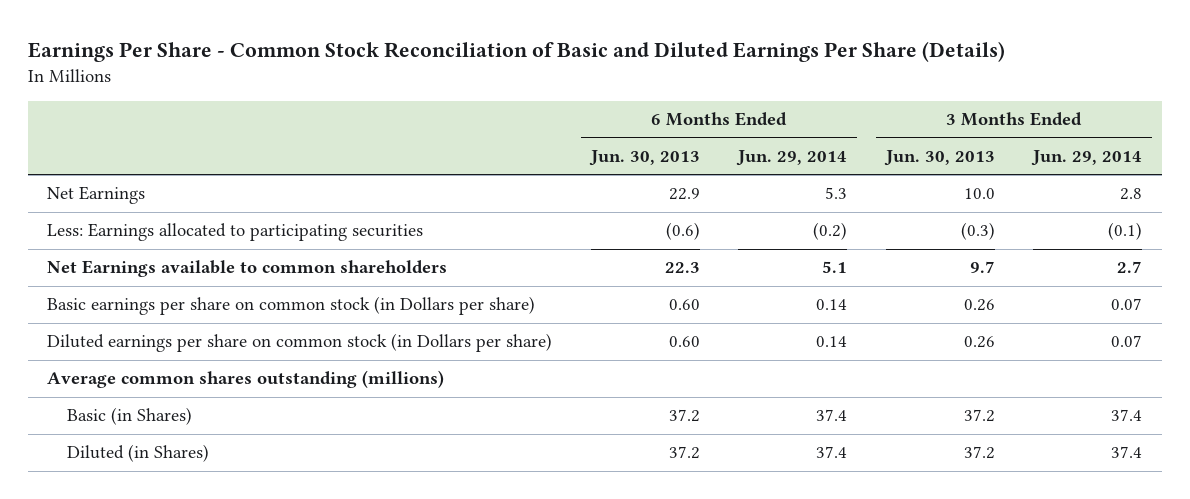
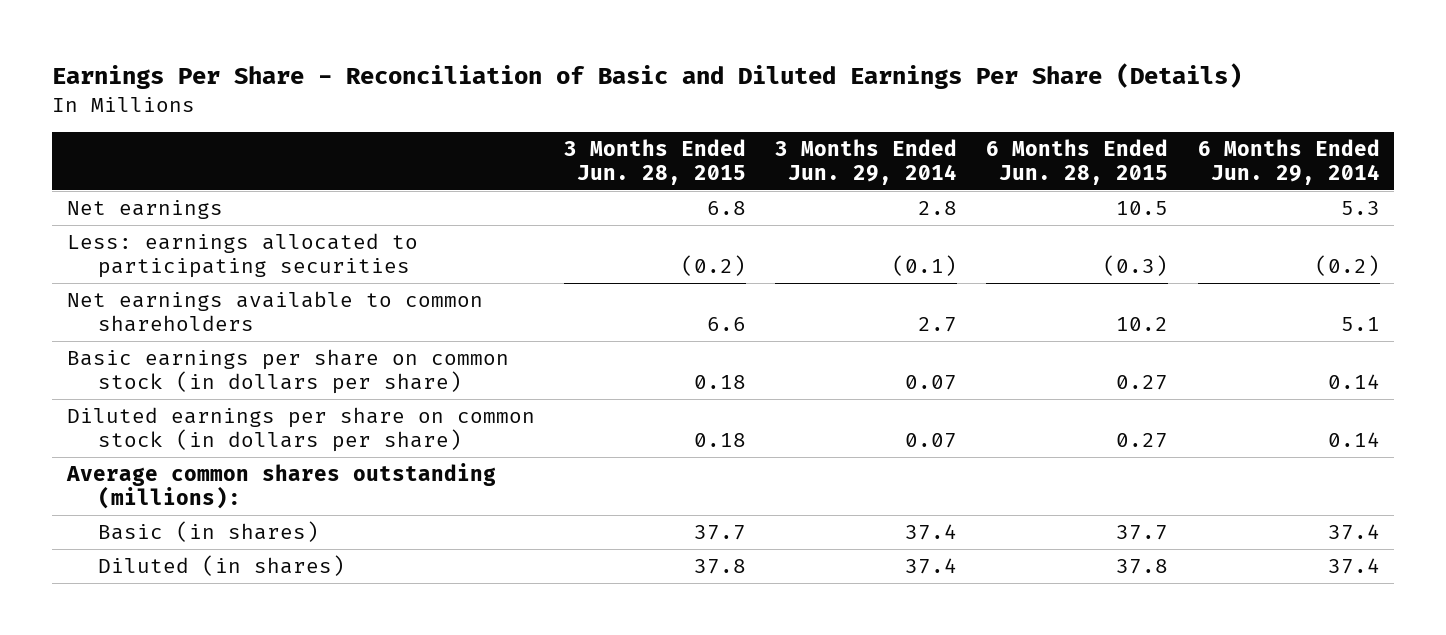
[28,41,1006,63] Earnings Per Share - Common Stock Reconciliation of Basic and Diluted Earnings Per Share (Details) -> [51,62,1242,89] Earnings Per Share - Reconciliation of Basic and Diluted Earnings Per Share (Details)
[588,149,700,166] Jun. 30, 2013 -> none
[883,149,995,166] Jun. 30, 2013 -> none
none -> [563,139,746,186] 3 Months Ended Jun. 28, 2015
none -> [986,139,1169,186] 6 Months Ended Jun. 28, 2015
[47,186,146,205] Net Earnings -> [66,200,223,220] Net earnings
[47,223,424,242] Less: Earnings allocated to participating securities -> [66,233,418,279] Less: earnings allocated to participating securities
[47,260,448,278] Net Earnings available to common shareholders -> [66,291,483,333] Net earnings available to common shareholders
[47,296,536,316] Basic earnings per share on common stock (in Dollars per share) -> [66,349,509,395] Basic earnings per share on common stock (in dollars per share)
[47,333,553,353] Diluted earnings per share on common stock (in Dollars per share) -> [66,407,535,453] Diluted earnings per share on common stock (in dollars per share)
[47,370,445,389] Average common shares outstanding (millions) -> [65,463,496,510] Average common shares outstanding (millions):
[67,407,193,426] Basic (in Shares) -> [97,521,319,543] Basic (in shares)
[67,444,210,463] Diluted (in Shares) -> [97,555,345,577] Diluted (in shares)

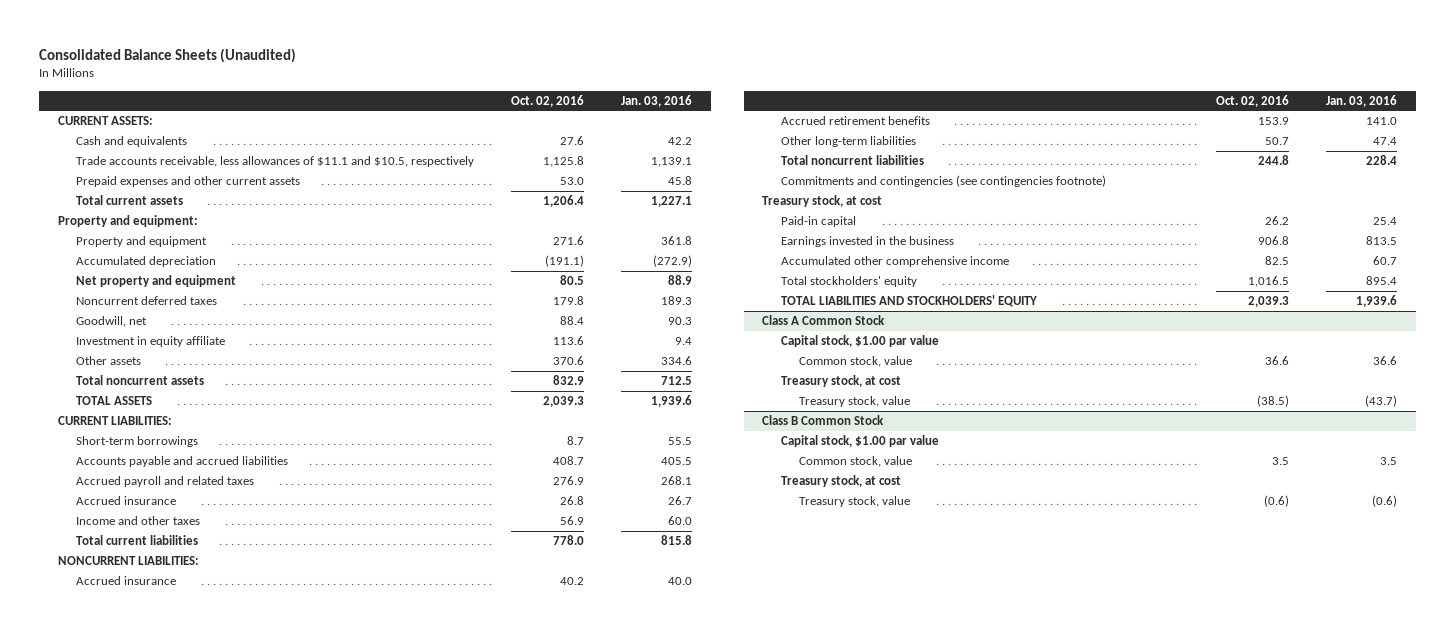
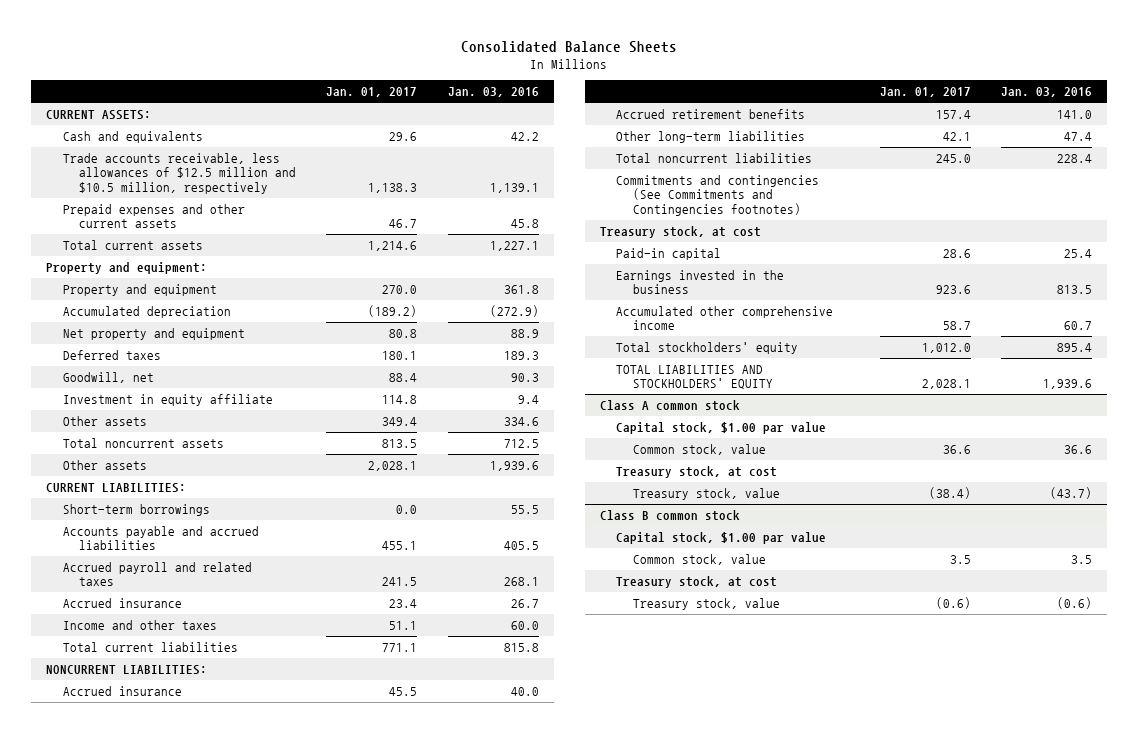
[39,47,297,63] Consolidated Balance Sheets (Unaudited) -> [461,40,678,53] Consolidated Balance Sheets
[511,94,585,107] Oct. 02, 2016 -> none
none -> [326,87,418,98] Jan. 01, 2017
[75,156,474,168] Trade accounts receivable, less allowances of $11.1 and $10.5, respectively -> [62,152,297,194] Trade accounts receivable, less allowances of $12.5 million and $10.5 million, respectively
[75,296,217,306] Noncurrent deferred taxes -> [62,349,161,360] Deferred taxes
[75,396,152,406] TOTAL ASSETS -> [62,459,147,470] Other assets
[780,175,1106,188] Commitments and contingencies (see contingencies footnote) -> [616,174,820,216] Commitments and contingencies (See Commitments and Contingencies footnotes)
[762,315,886,326] Class A Common Stock -> [599,399,740,411] Class A common stock
[762,415,885,426] Class B Common Stock -> [599,509,740,521] Class B common stock

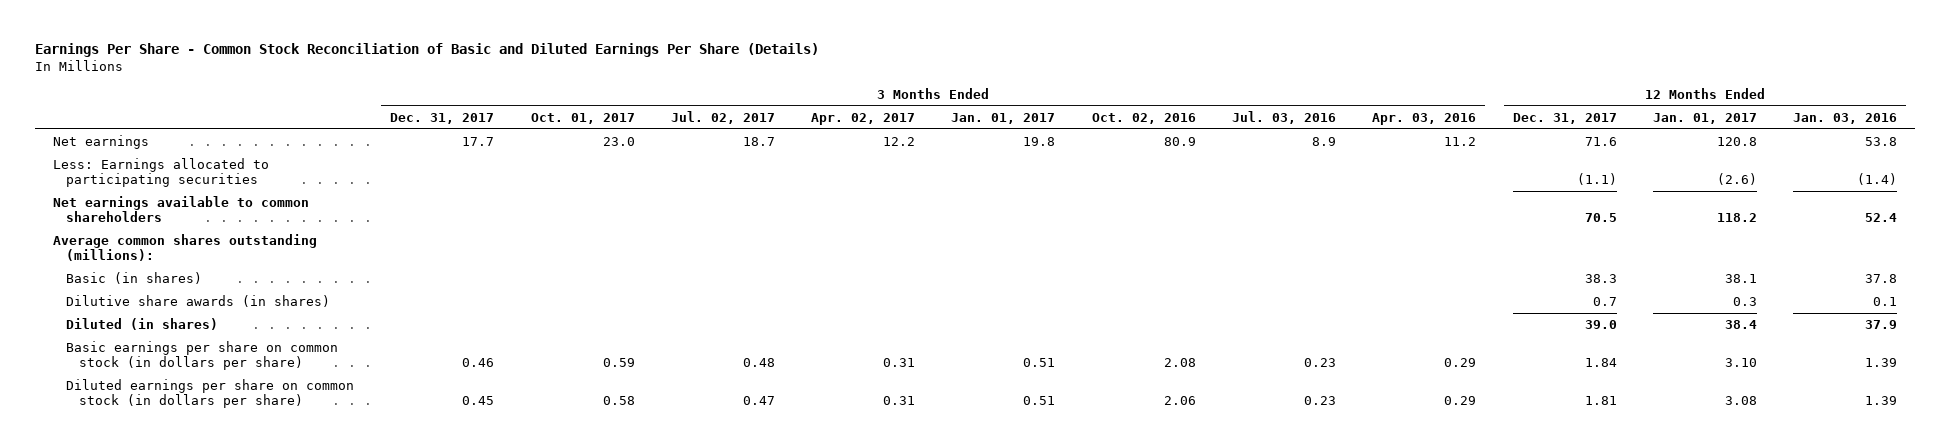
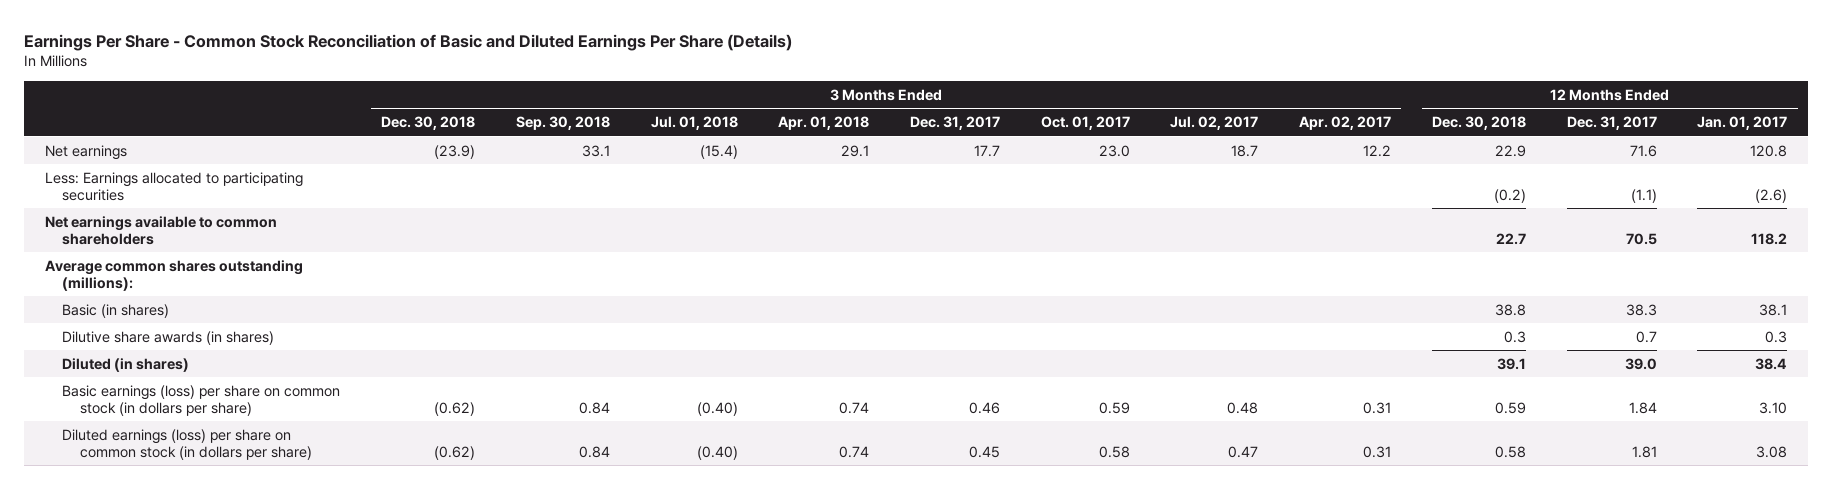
[951,112,1056,124] Jan. 01, 2017 -> none
[1091,112,1196,124] Oct. 02, 2016 -> none
[1232,110,1337,124] Jul. 03, 2016 -> none
[1372,112,1477,125] Apr. 03, 2016 -> none
[1793,112,1898,124] Jan. 03, 2016 -> none
none -> [381,116,476,131] Dec. 30, 2018
none -> [515,116,610,131] Sep. 30, 2018
none -> [650,116,738,131] Jul. 01, 2018
none -> [778,116,870,131] Apr. 01, 2018
none -> [1431,116,1526,131] Dec. 30, 2018
[65,340,338,371] Basic earnings per share on common stock (in dollars per share) -> [62,384,341,416] Basic earnings (loss) per share on common stock (in dollars per share)
[65,378,354,409] Diluted earnings per share on common stock (in dollars per share) -> [62,428,313,460] Diluted earnings (loss) per share on common stock (in dollars per share)

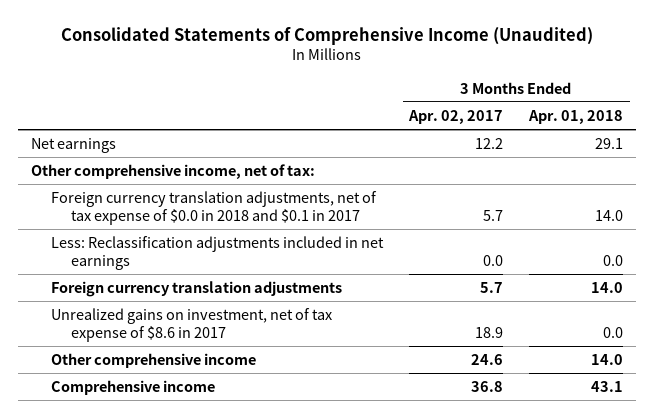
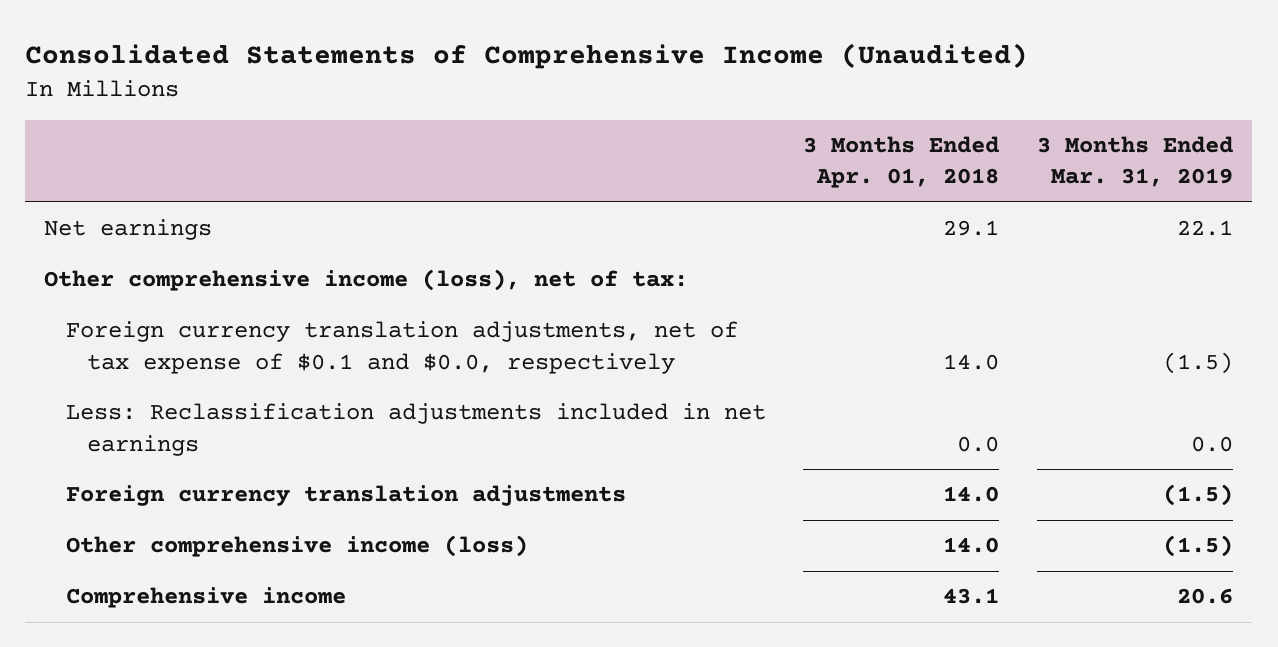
[408,109,504,124] Apr. 02, 2017 -> none
none -> [1037,136,1234,188] 3 Months Ended Mar. 31, 2019
[31,163,316,179] Other comprehensive income, net of tax: -> [44,269,689,292] Other comprehensive income (loss), net of tax:
[51,190,378,226] Foreign currency translation adjustments, net of tax expense of $0.0 in 2018 and $0.1 in 2017 -> [65,321,738,374] Foreign currency translation adjustments, net of tax expense of $0.1 and $0.0, respectively
[51,307,333,343] Unrealized gains on investment, net of tax expense of $8.6 in 2017 -> none
[51,352,257,368] Other comprehensive income -> [65,535,528,558] Other comprehensive income (loss)

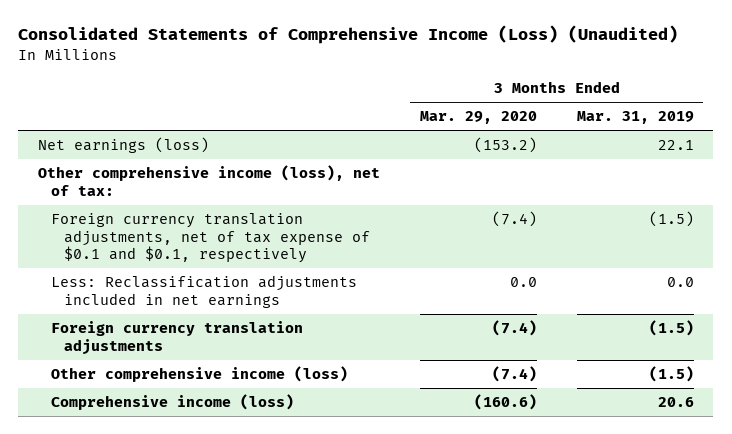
[25,42,1029,69] Consolidated Statements of Comprehensive Income (Unaudited) -> [18,25,679,45] Consolidated Statements of Comprehensive Income (Loss) (Unaudited)
[803,136,1000,189] 3 Months Ended Apr. 01, 2018 -> none
none -> [419,111,537,125] Mar. 29, 2020
[44,219,213,241] Net earnings -> [37,137,209,154] Net earnings (loss)
[65,321,738,374] Foreign currency translation adjustments, net of tax expense of $0.1 and $0.0, respectively -> [50,213,370,264] Foreign currency translation adjustments, net of tax expense of $0.1 and $0.1, respectively
[65,587,346,609] Comprehensive income -> [50,394,294,411] Comprehensive income (loss)

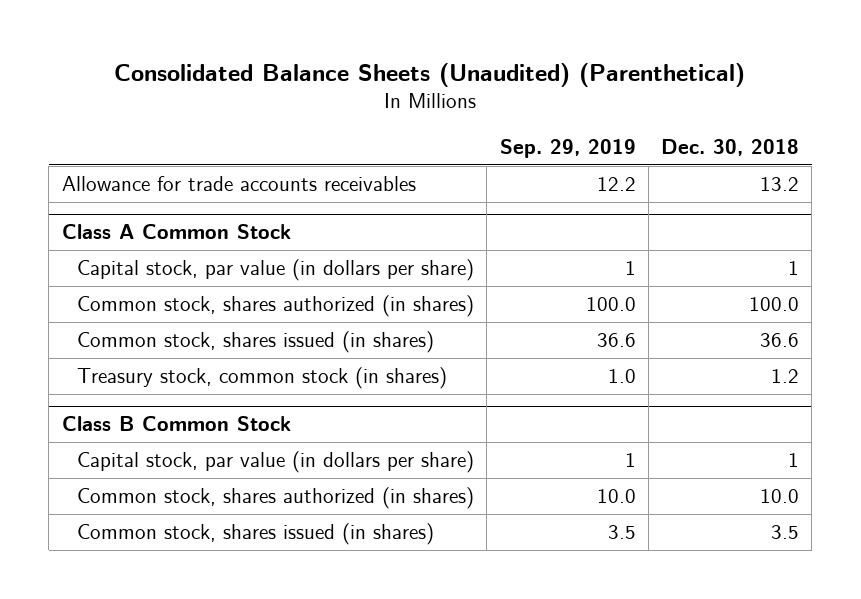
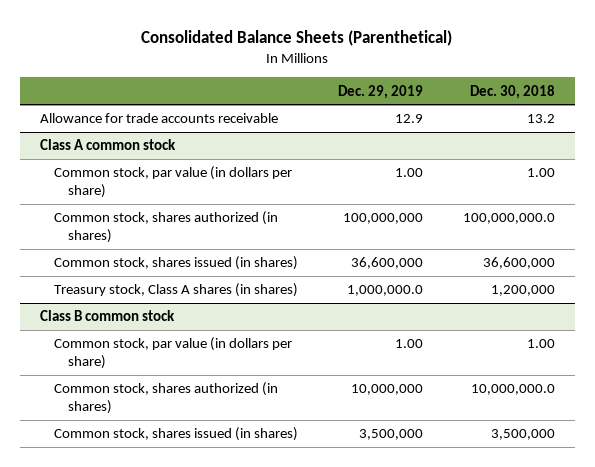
[114,62,746,87] Consolidated Balance Sheets (Unaudited) (Parenthetical) -> [141,29,453,46] Consolidated Balance Sheets (Parenthetical)
[499,138,636,158] Sep. 29, 2019 -> none
none -> [337,84,423,99] Dec. 29, 2019
[61,176,416,192] Allowance for trade accounts receivables -> [40,113,279,124] Allowance for trade accounts receivable
[61,224,291,240] Class A Common Stock -> [40,139,177,151] Class A common stock
[77,259,475,282] Capital stock, par value (in dollars per share) -> [53,166,292,199] Common stock, par value (in dollars per share)
[787,261,799,276] 1 -> [526,168,555,178] 1.00
[748,297,799,312] 100.0 -> [462,213,555,225] 100,000,000.0
[759,333,799,348] 36.6 -> [482,257,555,270] 36,600,000
[77,367,448,390] Treasury stock, common stock (in shares) -> [53,283,298,298] Treasury stock, Class A shares (in shares)
[770,369,799,384] 1.2 -> [490,285,555,297] 1,200,000
[61,416,291,432] Class B Common Stock -> [40,310,176,322] Class B common stock
[77,451,475,474] Capital stock, par value (in dollars per share) -> [53,337,292,370] Common stock, par value (in dollars per share)
[787,453,799,468] 1 -> [526,339,555,349] 1.00
[759,489,799,504] 10.0 -> [470,384,555,396] 10,000,000.0
[770,525,799,540] 3.5 -> [490,429,555,441] 3,500,000

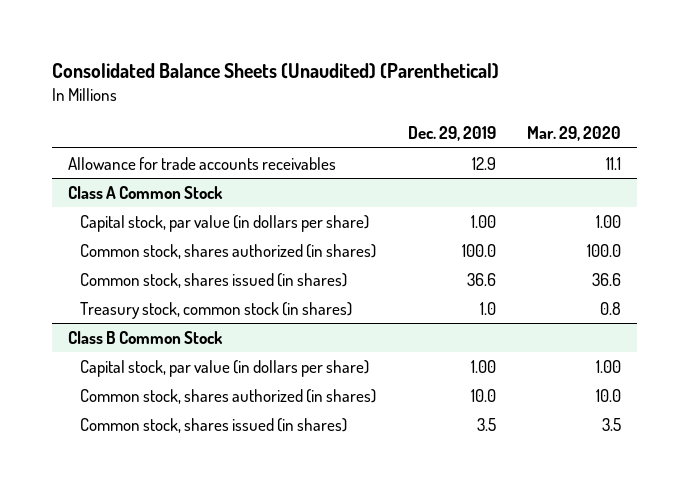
[141,29,453,46] Consolidated Balance Sheets (Parenthetical) -> [52,63,500,80] Consolidated Balance Sheets (Unaudited) (Parenthetical)
[469,84,555,99] Dec. 30, 2018 -> none
none -> [526,125,621,141] Mar. 29, 2020
[40,113,279,124] Allowance for trade accounts receivable -> [67,156,336,170] Allowance for trade accounts receivables
[40,139,177,151] Class A common stock -> [67,185,223,199] Class A Common Stock
[53,166,292,199] Common stock, par value (in dollars per share) -> [80,214,370,232] Capital stock, par value (in dollars per share)
[342,213,423,225] 100,000,000 -> [461,243,496,257] 100.0
[350,257,423,270] 36,600,000 -> [466,272,496,286] 36.6
[53,283,298,298] Treasury stock, Class A shares (in shares) -> [80,301,353,319] Treasury stock, common stock (in shares)
[346,285,423,297] 1,000,000.0 -> [479,301,496,315] 1.0
[40,310,176,322] Class B common stock -> [67,330,223,344] Class B Common Stock
[53,337,292,370] Common stock, par value (in dollars per share) -> [80,359,370,377] Capital stock, par value (in dollars per share)
[350,384,423,396] 10,000,000 -> [470,388,496,402] 10.0
[358,429,423,441] 3,500,000 -> [476,417,496,431] 3.5

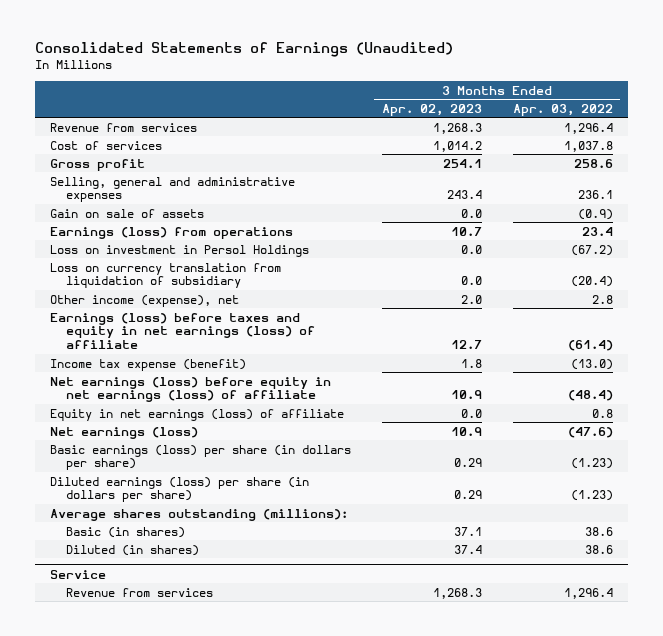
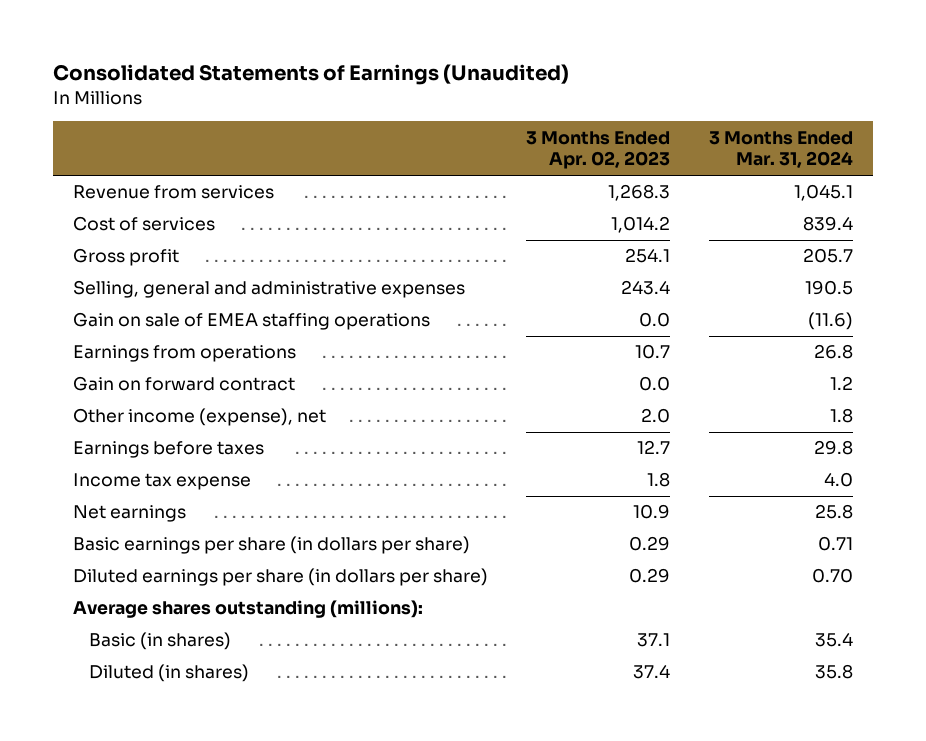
[512,103,613,116] Apr. 03, 2022 -> none
none -> [709,130,854,169] 3 Months Ended Mar. 31, 2024
[50,244,310,257] Loss on investment in Persol Holdings -> none
[50,262,282,289] Loss on currency translation from liquidation of subsidiary -> none
[50,208,205,218] Gain on sale of assets -> [72,312,430,331] Gain on sale of EMEA staffing operations
[50,226,294,239] Earnings (loss) from operations -> [72,345,296,363] Earnings from operations
none -> [72,376,295,392] Gain on forward contract
[50,376,332,403] Net earnings (loss) before equity in net earnings (loss) of affiliate -> none
[50,408,345,421] Equity in net earnings (loss) of affiliate -> none
[50,312,316,350] Earnings (loss) before taxes and equity in net earnings (loss) of affiliate -> [72,441,264,459] Earnings before taxes
[50,358,247,371] Income tax expense (benefit) -> [72,473,251,491] Income tax expense
[50,426,199,439] Net earnings (loss) -> [72,505,186,523] Net earnings
[50,444,352,471] Basic earnings (loss) per share (in dollars per share) -> [72,536,470,555] Basic earnings per share (in dollars per share)
[50,476,310,503] Diluted earnings (loss) per share (in dollars per share) -> [72,568,488,587] Diluted earnings per share (in dollars per share)
[50,569,107,579] Service -> none
[66,587,214,597] Revenue from services -> none

